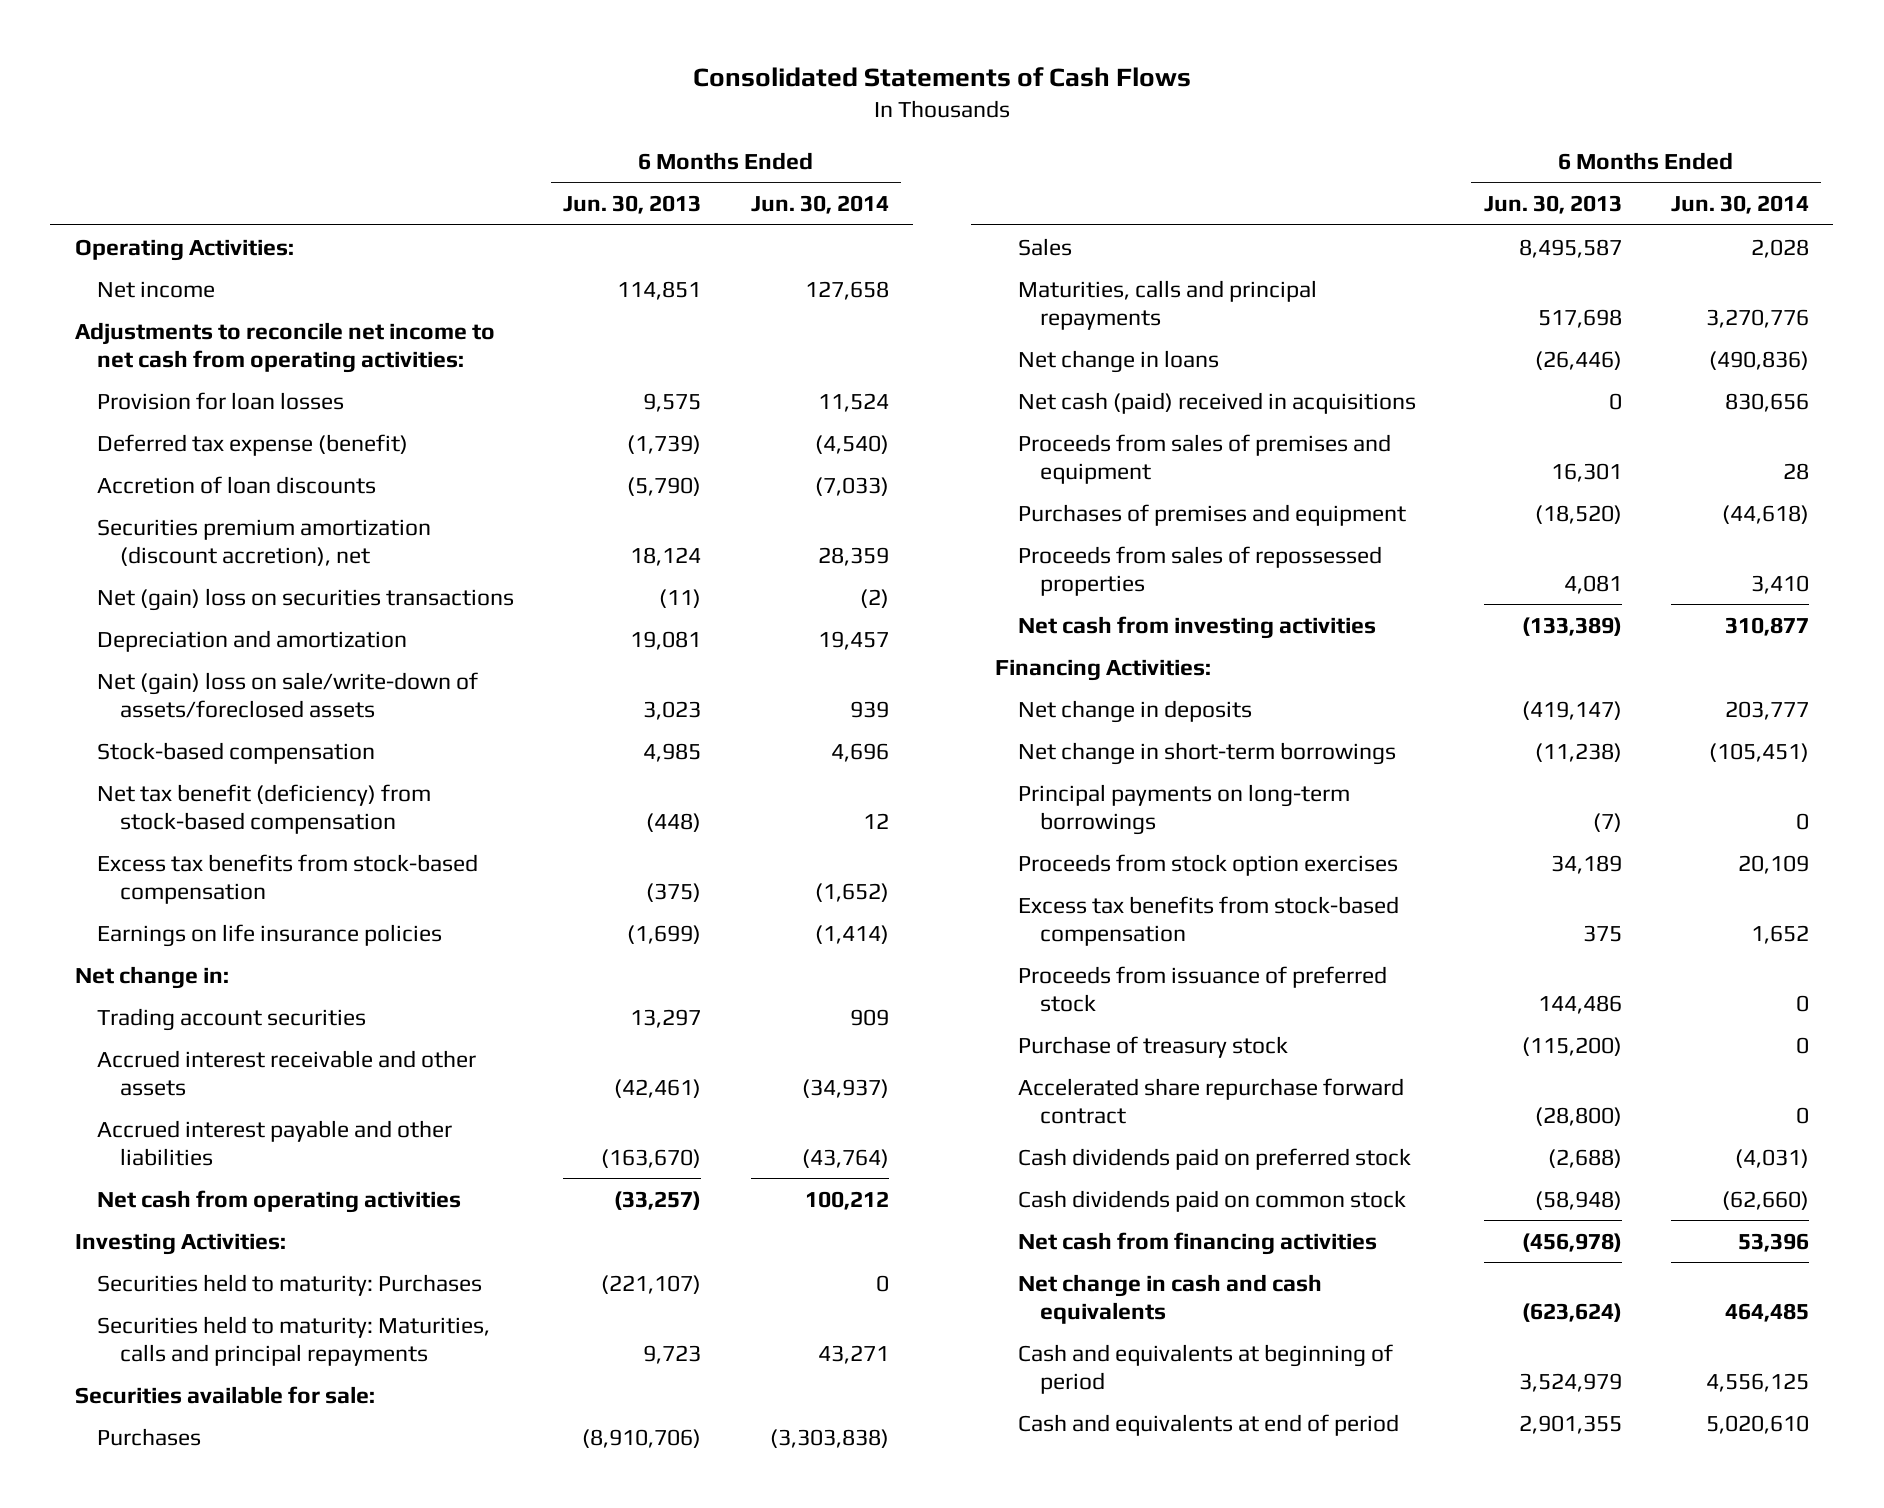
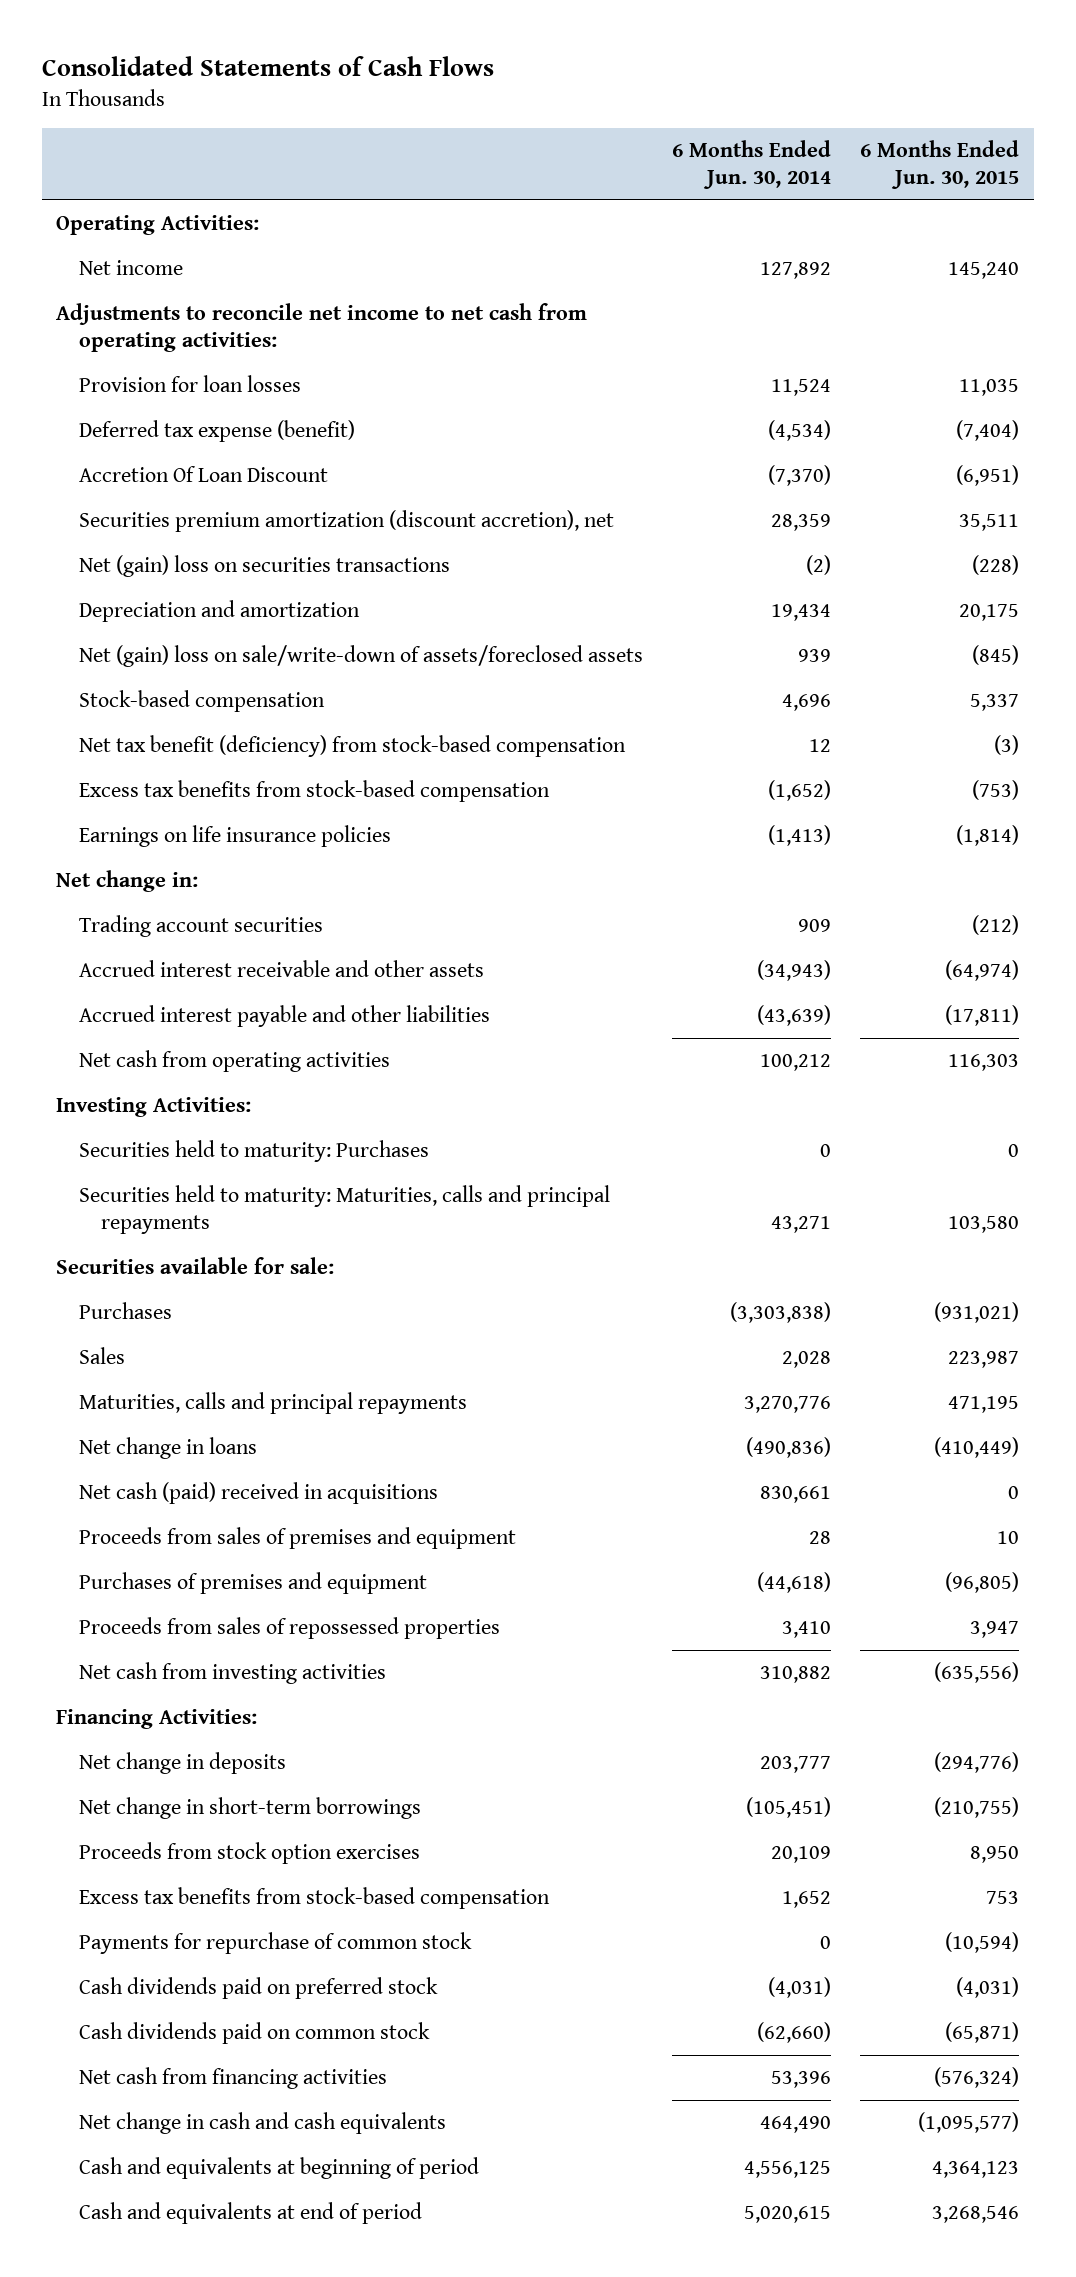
[563,195,702,215] Jun. 30, 2013 -> none
none -> [860,140,1020,190] 6 Months Ended Jun. 30, 2015
[804,280,889,300] 127,658 -> [760,262,832,280] 127,892
[814,434,889,454] (4,540) -> [768,420,832,442] (4,534)
[97,475,377,494] Accretion of loan discounts -> [78,466,328,483] Accretion Of Loan Discount
[814,476,889,496] (7,033) -> [768,465,832,487] (7,370)
[817,630,889,650] 19,457 -> [771,604,832,622] 19,434
[814,924,889,944] (1,414) -> [768,825,832,847] (1,413)
[801,1078,889,1098] (34,937) -> [757,960,832,982] (34,943)
[801,1148,889,1168] (43,764) -> [757,1005,832,1027] (43,639)
[1724,392,1809,412] 830,656 -> [760,1486,832,1504] 830,661
[1724,616,1809,636] 310,877 -> [760,1666,832,1684] 310,882
[1017,783,1350,835] Principal payments on long-term borrowings -> none
[1017,965,1387,1012] Proceeds from issuance of preferred stock -> none
[1017,1077,1404,1124] Accelerated share repurchase forward contract -> none
[1017,1035,1288,1058] Purchase of treasury stock -> [78,1932,472,1955] Payments for repurchase of common stock
[1724,1302,1809,1322] 464,485 -> [760,2116,832,2134] 464,490
[1705,1414,1809,1434] 5,020,610 -> [744,2206,832,2224] 5,020,615

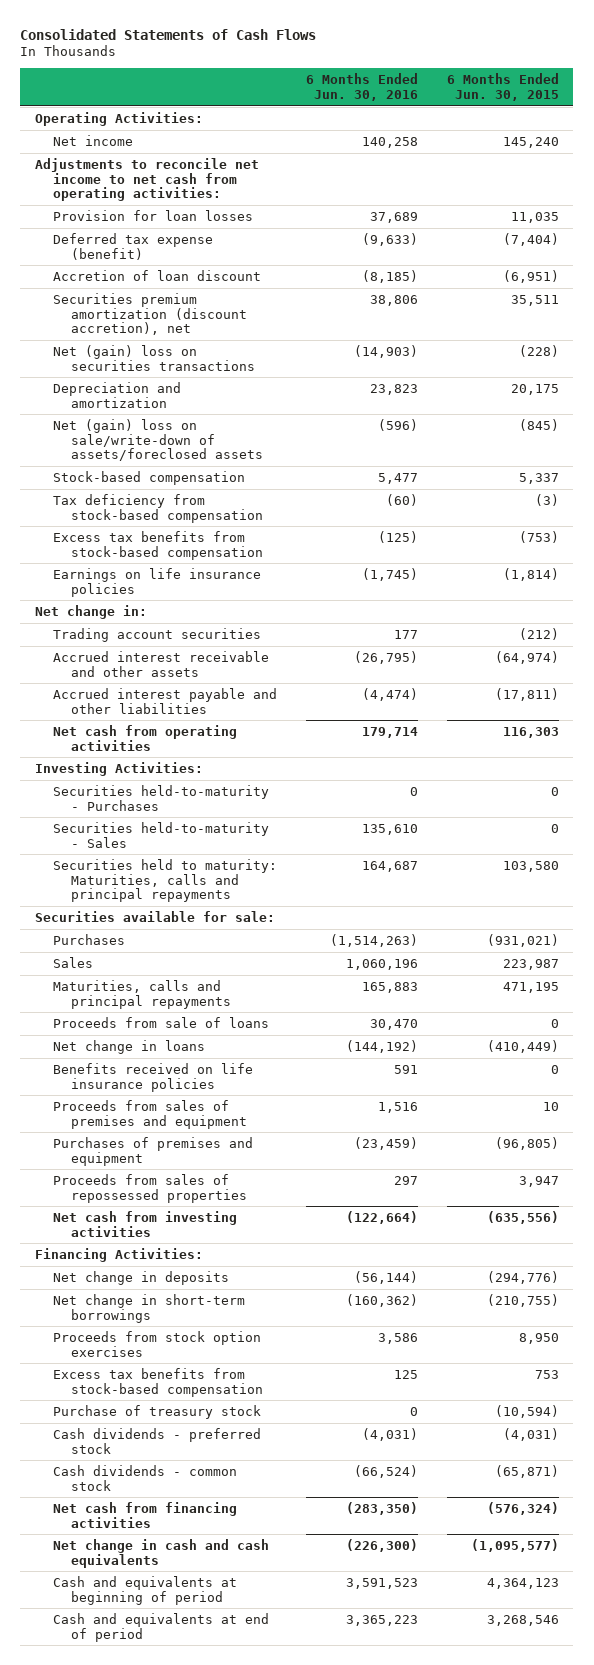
[672,140,832,190] 6 Months Ended Jun. 30, 2014 -> none
none -> [305,73,418,102] 6 Months Ended Jun. 30, 2016
[78,466,328,483] Accretion Of Loan Discount -> [52,269,261,281] Accretion of loan discount
[78,735,626,758] Net tax benefit (deficiency) from stock-based compensation -> [52,493,264,523] Tax deficiency from stock-based compensation
[78,1140,429,1163] Securities held to maturity: Purchases -> [52,784,269,811] Securities held-to-maturity - Purchases
none -> [52,821,269,848] Securities held-to-maturity - Sales
none -> [52,1016,269,1028] Proceeds from sale of loans
[78,1482,438,1505] Net cash (paid) received in acquisitions -> none
none -> [52,1062,253,1092] Benefits received on life insurance policies
[78,1932,472,1955] Payments for repurchase of common stock -> [52,1404,261,1419] Purchase of treasury stock
[78,1977,438,2000] Cash dividends paid on preferred stock -> [52,1427,261,1454] Cash dividends - preferred stock
[78,2022,430,2045] Cash dividends paid on common stock -> [52,1464,237,1491] Cash dividends - common stock

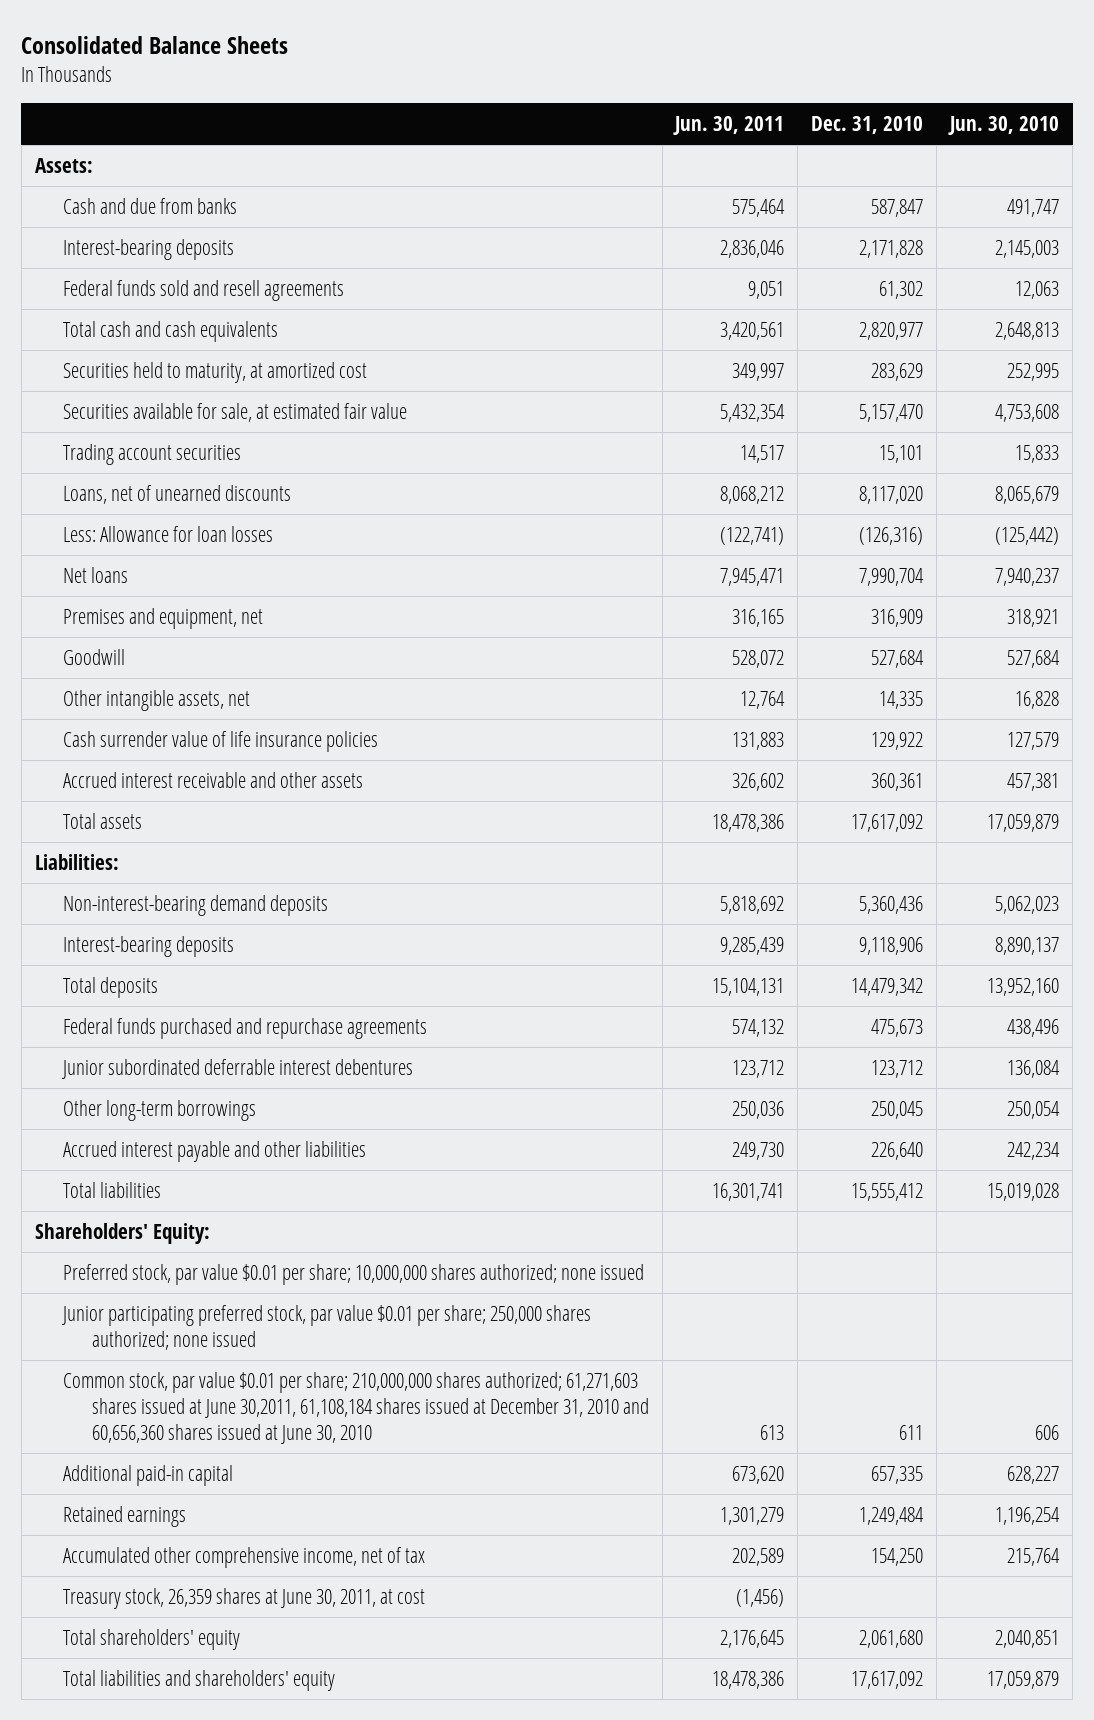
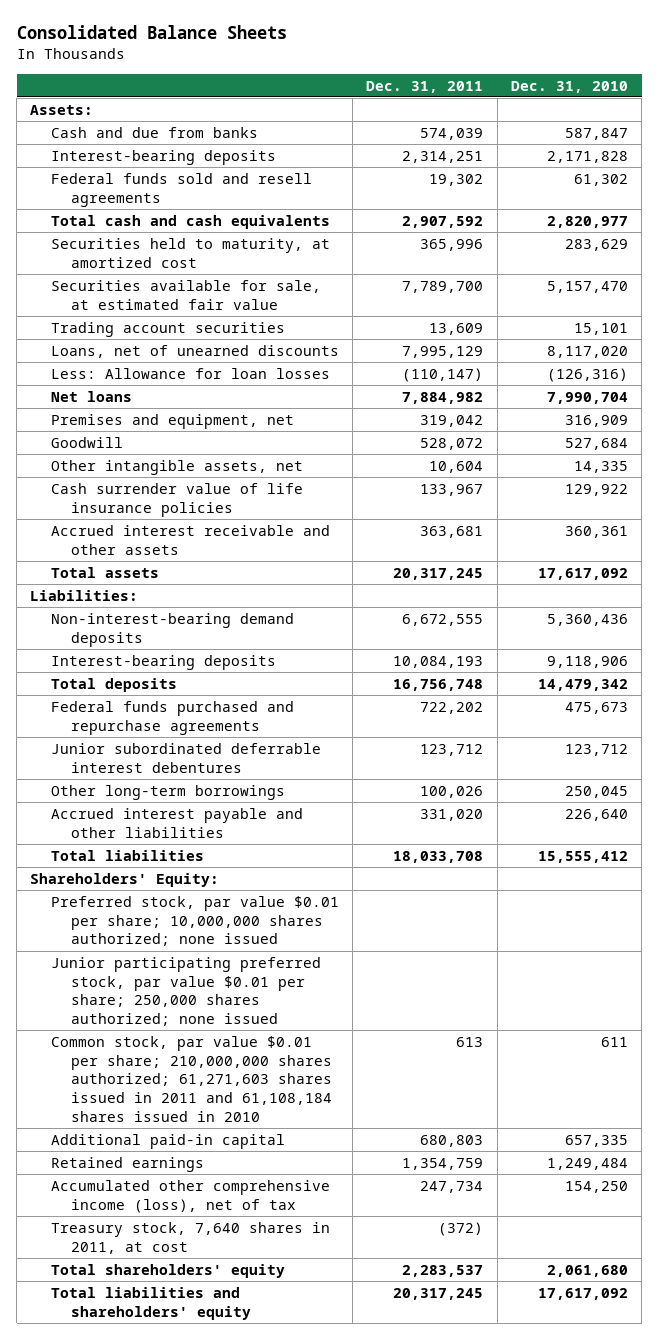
[673,116,785,136] Jun. 30, 2011 -> none
[948,116,1060,136] Jun. 30, 2010 -> none
none -> [366,80,484,93] Dec. 31, 2011
[63,1371,649,1445] Common stock, par value $0.01 per share; 210,000,000 shares authorized; 61,271,603 shares issued at June 30,2011, 61,108,184 shares issued at December 31, 2010 and 60,656,360 shares issued at June 30, 2010 -> [50,1035,332,1122] Common stock, par value $0.01 per share; 210,000,000 shares authorized; 61,271,603 shares issued in 2011 and 61,108,184 shares issued in 2010
[63,1546,426,1568] Accumulated other comprehensive income, net of tax -> [50,1179,330,1213] Accumulated other comprehensive income (loss), net of tax
[63,1587,426,1609] Treasury stock, 26,359 shares at June 30, 2011, at cost -> [50,1221,330,1254] Treasury stock, 7,640 shares in 2011, at cost

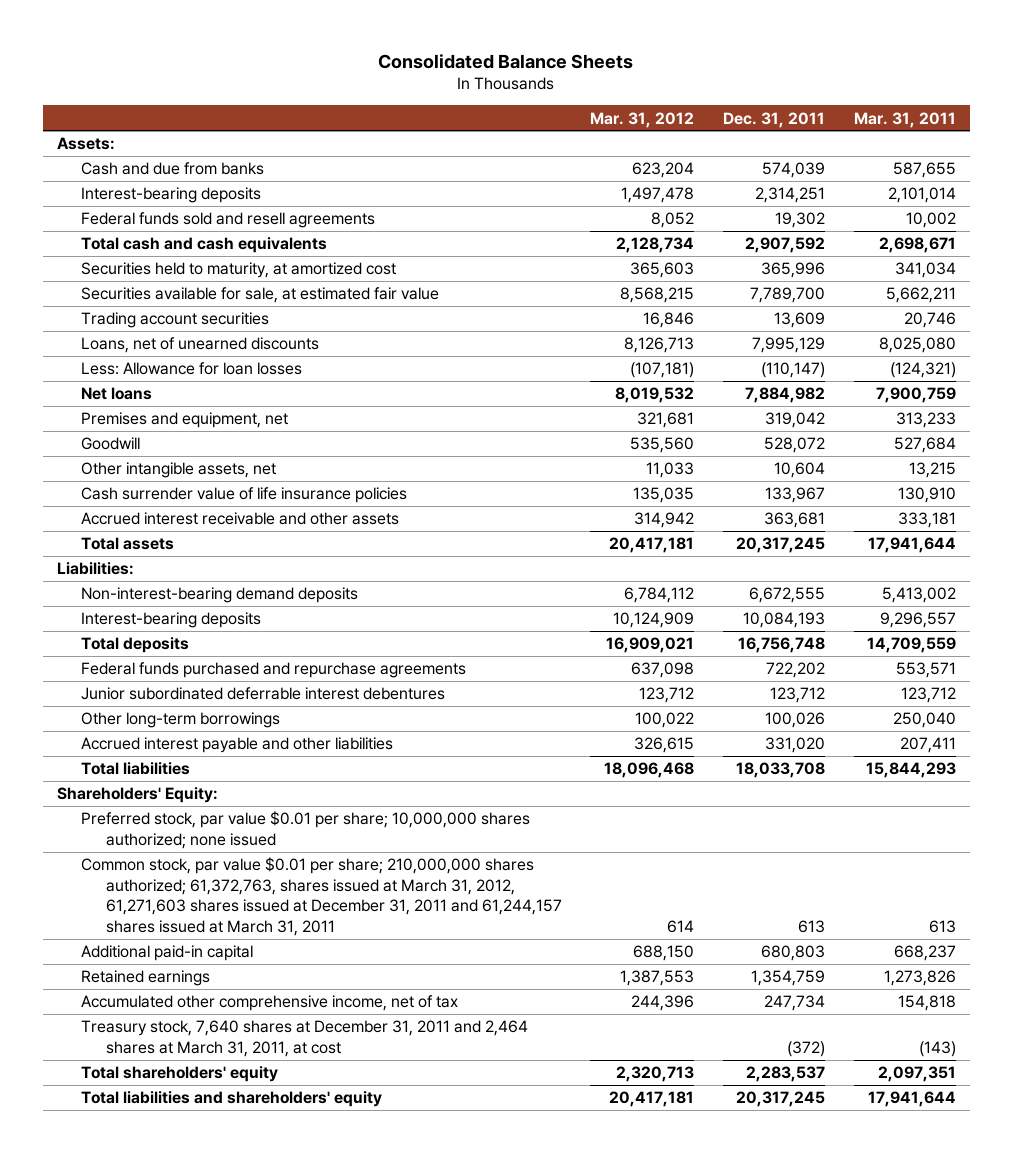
[510,80,628,93] Dec. 31, 2010 -> none
none -> [590,111,695,128] Mar. 31, 2012
none -> [853,111,956,128] Mar. 31, 2011
[50,956,321,1027] Junior participating preferred stock, par value $0.01 per share; 250,000 shares authorized; none issued -> none
[50,1035,332,1122] Common stock, par value $0.01 per share; 210,000,000 shares authorized; 61,271,603 shares issued in 2011 and 61,108,184 shares issued in 2010 -> [81,857,562,937] Common stock, par value $0.01 per share; 210,000,000 shares authorized; 61,372,763, shares issued at March 31, 2012, 61,271,603 shares issued at December 31, 2011 and 61,244,157 shares issued at March 31, 2011
[50,1179,330,1213] Accumulated other comprehensive income (loss), net of tax -> [81,995,459,1012] Accumulated other comprehensive income, net of tax
[50,1221,330,1254] Treasury stock, 7,640 shares in 2011, at cost -> [81,1020,529,1057] Treasury stock, 7,640 shares at December 31, 2011 and 2,464 shares at March 31, 2011, at cost

